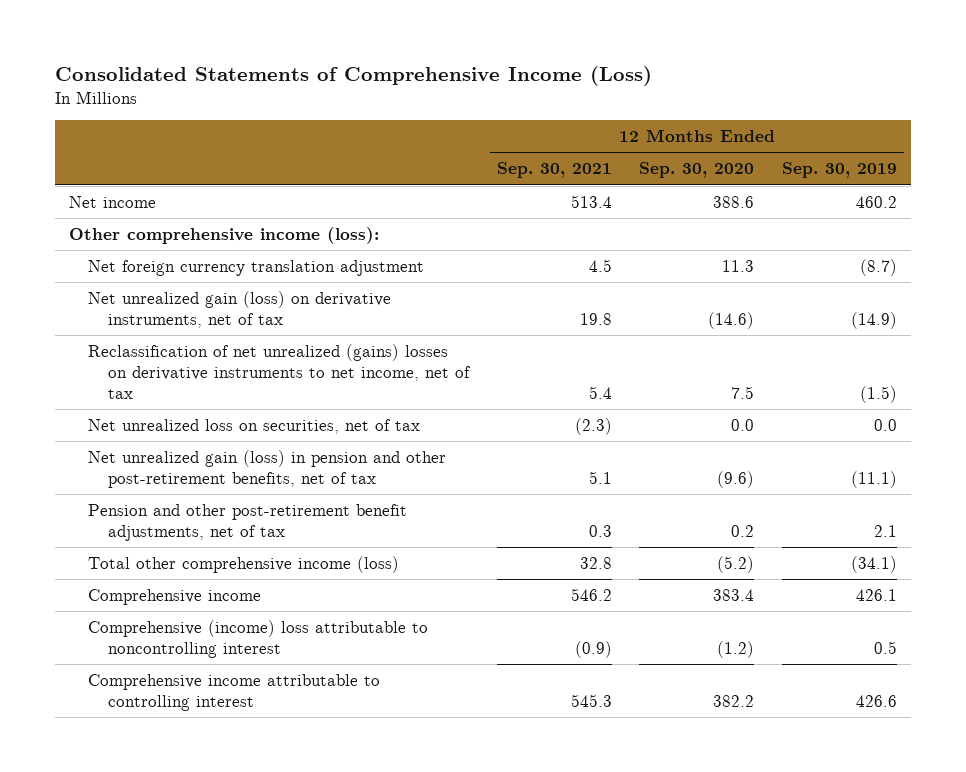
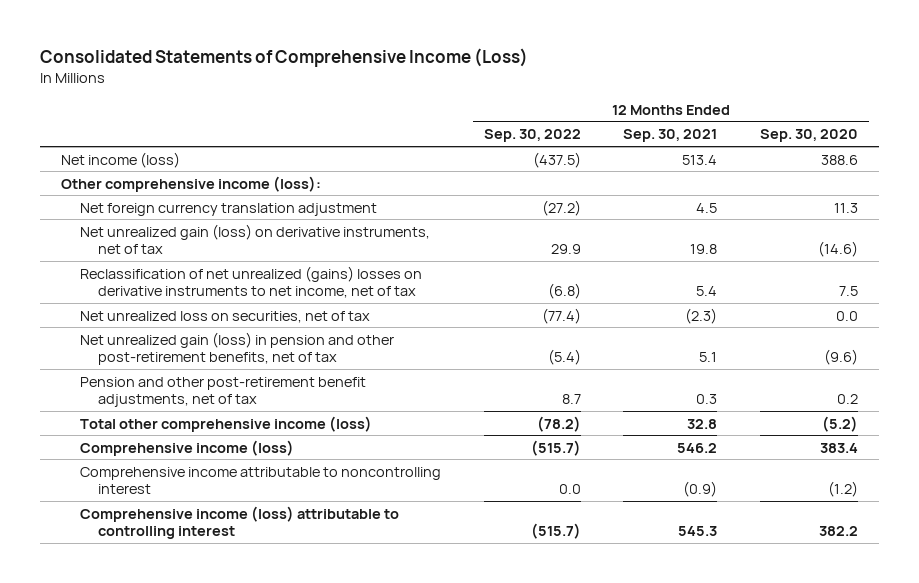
[782,162,898,179] Sep. 30, 2019 -> none
none -> [483,129,581,143] Sep. 30, 2022
[68,195,156,208] Net income -> [61,151,181,168] Net income (loss)
[88,588,262,605] Comprehensive income -> [79,439,294,456] Comprehensive income (loss)
[88,619,429,658] Comprehensive (income) loss attributable to noncontrolling interest -> [79,466,441,495] Comprehensive income attributable to noncontrolling interest
[88,673,381,711] Comprehensive income attributable to controlling interest -> [79,505,399,540] Comprehensive income (loss) attributable to controlling interest

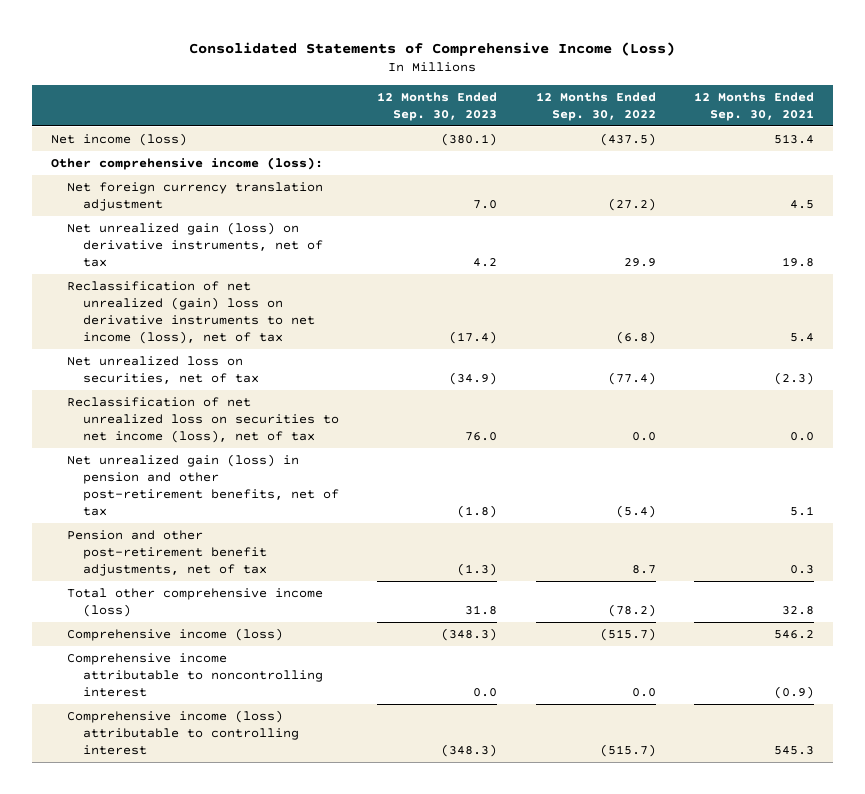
[760,129,859,143] Sep. 30, 2020 -> none
none -> [377,91,498,122] 12 Months Ended Sep. 30, 2023
[79,265,422,299] Reclassification of net unrealized (gains) losses on derivative instruments to net income, net of tax -> [66,280,316,345] Reclassification of net unrealized (gain) loss on derivative instruments to net income (loss), net of tax
none -> [66,396,340,444] Reclassification of net unrealized loss on securities to net income (loss), net of tax

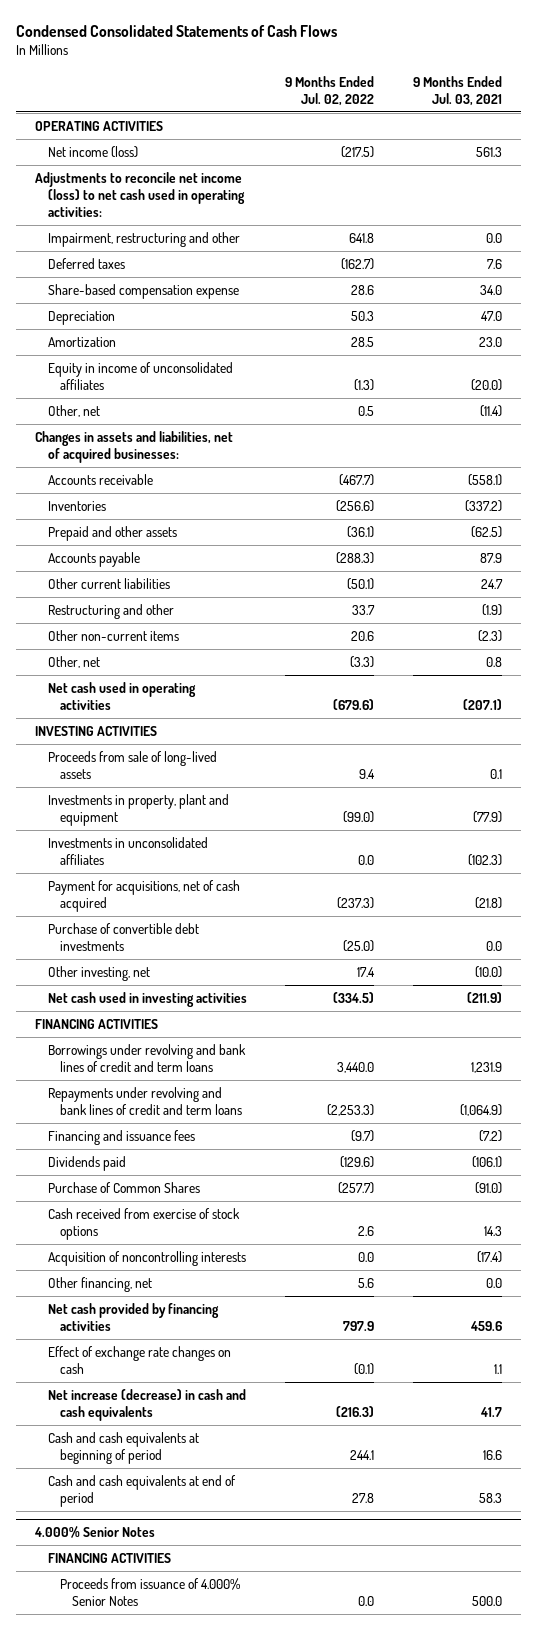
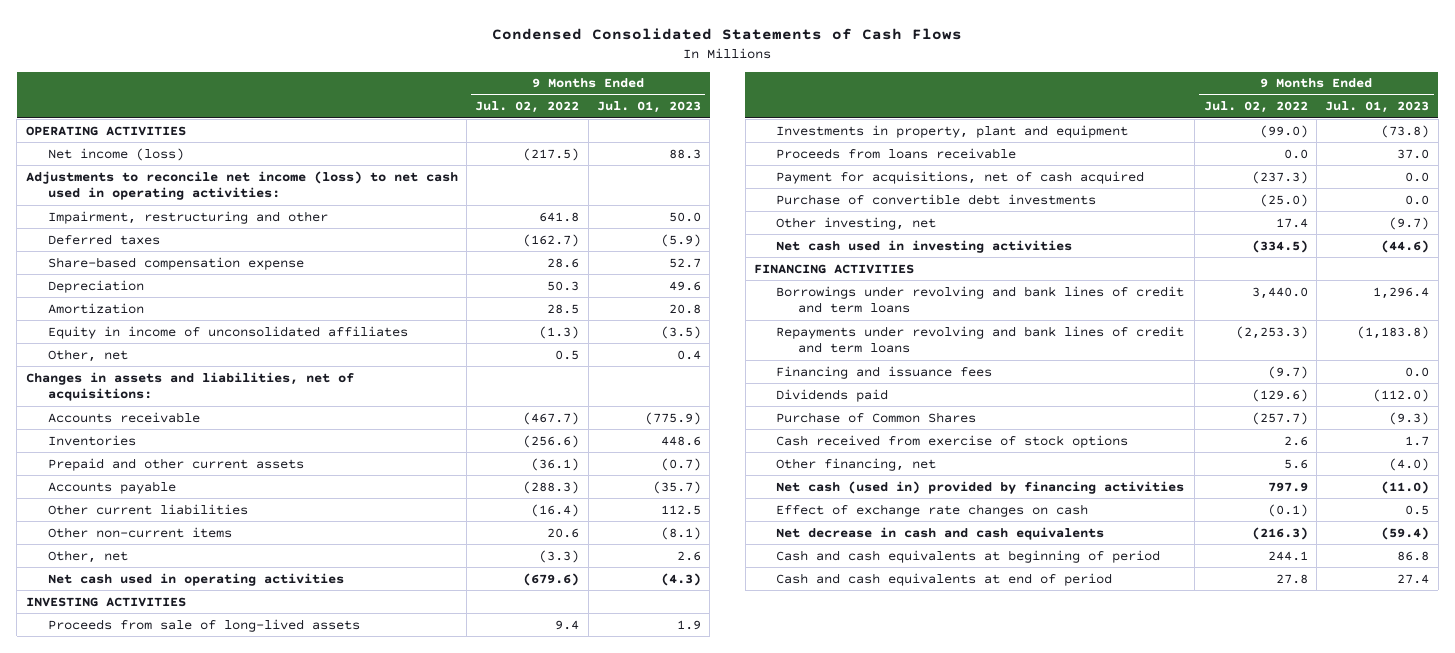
[412,75,502,106] 9 Months Ended Jul. 03, 2021 -> none
none -> [596,101,701,114] Jul. 01, 2023
[35,430,234,463] Changes in assets and liabilities, net of acquired businesses: -> [25,371,354,402] Changes in assets and liabilities, net of acquisitions:
[47,525,177,541] Prepaid and other assets -> [47,457,304,471] Prepaid and other current assets
[47,603,174,619] Restructuring and other -> none
[347,577,375,590] (50.1) -> [531,503,580,517] (16.4)
[47,836,208,865] Investments in unconsolidated affiliates -> none
none -> [776,147,1017,159] Proceeds from loans receivable
[47,1250,246,1266] Acquisition of noncontrolling interests -> none
[47,1302,219,1331] Net cash provided by financing activities -> [776,480,1185,494] Net cash (used in) provided by financing activities
[47,1388,246,1421] Net increase (decrease) in cash and cash equivalents -> [776,526,1105,540] Net decrease in cash and cash equivalents
[34,1526,156,1539] 4.000% Senior Notes -> none
[47,1552,171,1563] FINANCING ACTIVITIES -> none
[59,1577,240,1606] Proceeds from issuance of 4.000% Senior Notes -> none

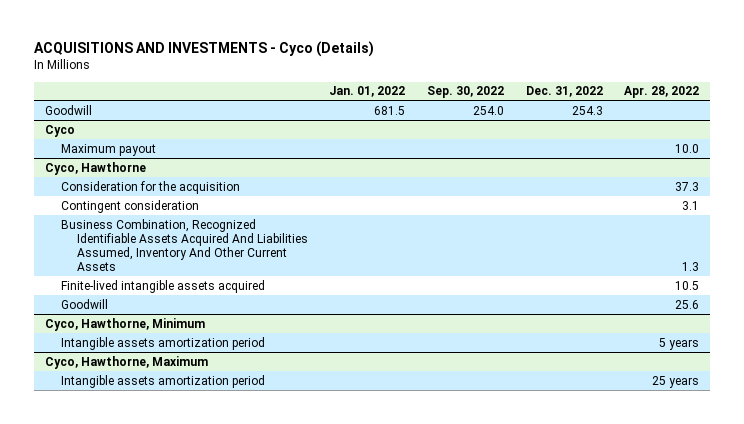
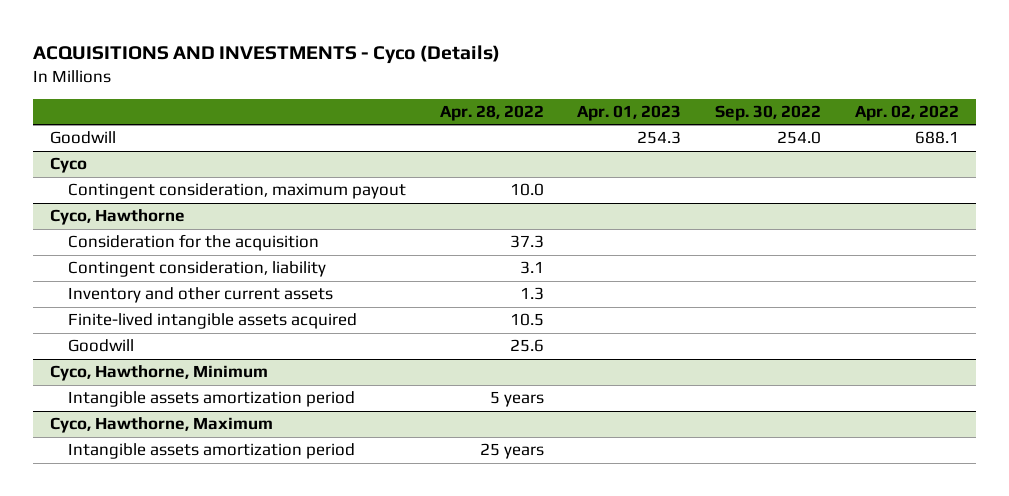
[329,86,406,98] Jan. 01, 2022 -> none
[525,86,603,98] Dec. 31, 2022 -> none
none -> [577,104,682,121] Apr. 01, 2023
none -> [855,104,960,121] Apr. 02, 2022
[60,143,156,156] Maximum payout -> [67,183,406,200] Contingent consideration, maximum payout
[60,199,199,213] Contingent consideration -> [67,261,326,278] Contingent consideration, liability
[60,218,308,272] Business Combination, Recognized Identifiable Assets Acquired And Liabilities Assumed, Inventory And Other Current Assets -> [67,287,333,304] Inventory and other current assets

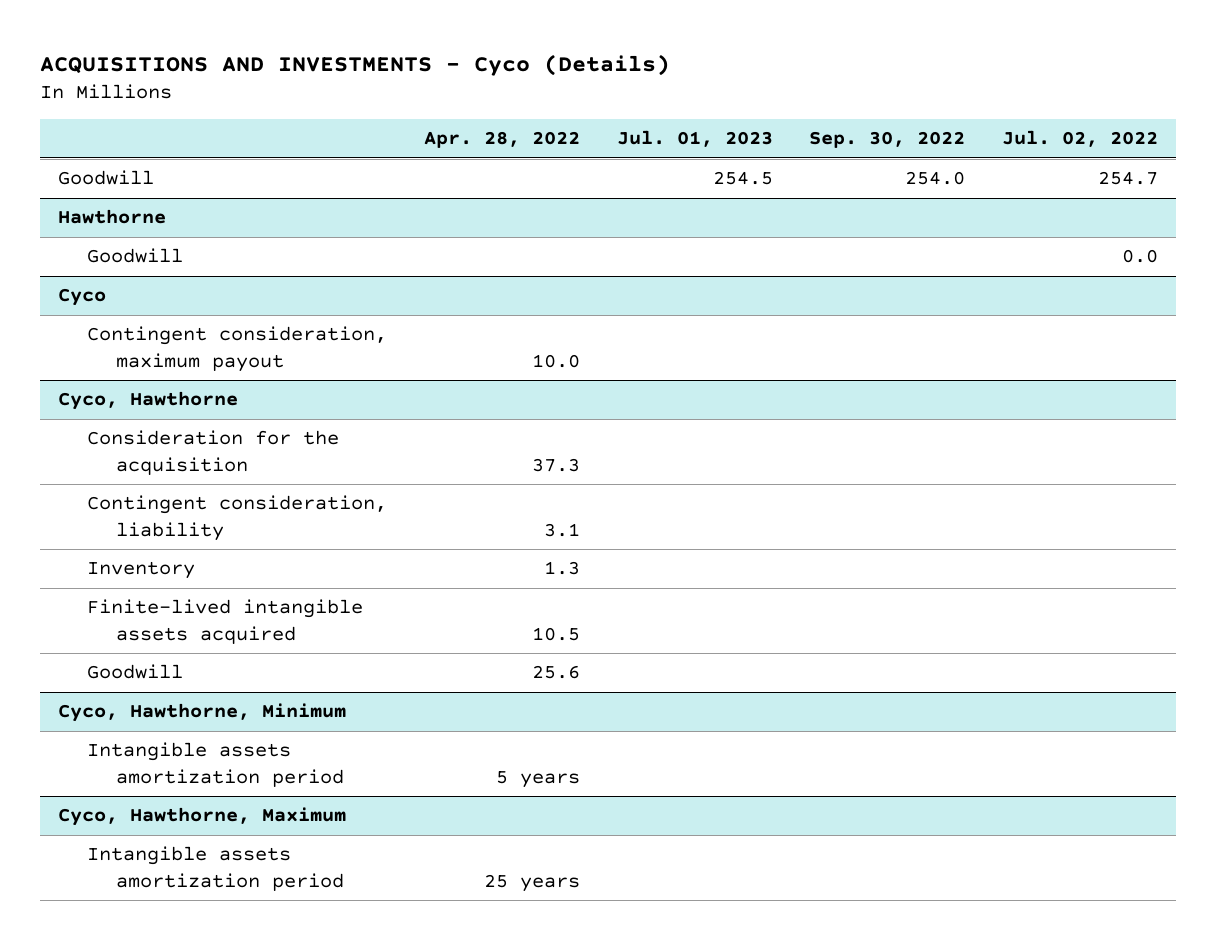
[577,104,682,121] Apr. 01, 2023 -> none
[855,104,960,121] Apr. 02, 2022 -> none
none -> [616,130,773,148] Jul. 01, 2023
none -> [1001,130,1158,148] Jul. 02, 2022
none -> [57,209,166,225] Hawthorne
none -> [87,248,184,264] Goodwill
[67,287,333,304] Inventory and other current assets -> [87,561,196,580] Inventory

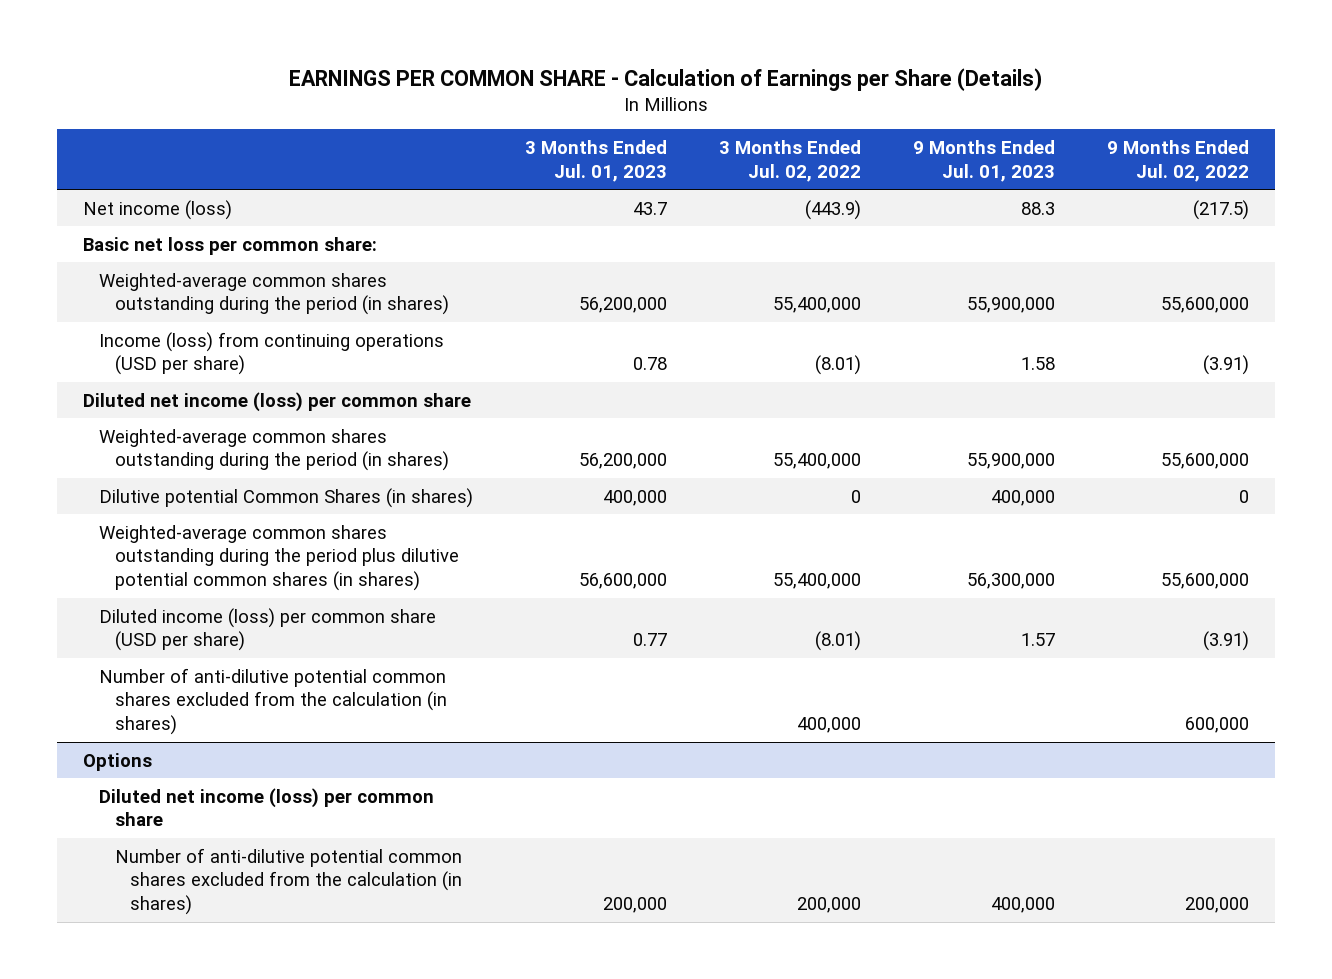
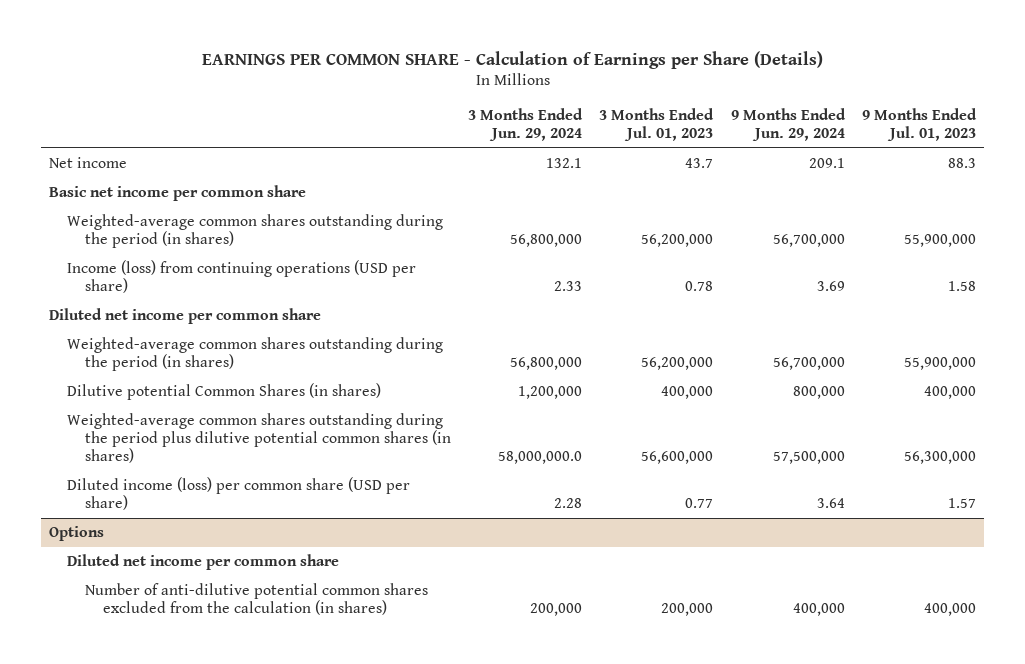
[718,140,861,182] 3 Months Ended Jul. 02, 2022 -> none
[1106,140,1249,182] 9 Months Ended Jul. 02, 2022 -> none
none -> [468,107,584,141] 3 Months Ended Jun. 29, 2024
none -> [730,107,846,141] 9 Months Ended Jun. 29, 2024
[83,199,233,220] Net income (loss) -> [49,157,128,169] Net income
[83,236,378,255] Basic net loss per common share: -> [49,185,307,202] Basic net income per common share
[83,391,472,412] Diluted net income (loss) per common share -> [49,308,322,325] Diluted net income per common share
[98,667,447,736] Number of anti-dilutive potential common shares excluded from the calculation (in shares) -> none
[98,787,434,827] Diluted net income (loss) per common share -> [67,554,340,571] Diluted net income per common share

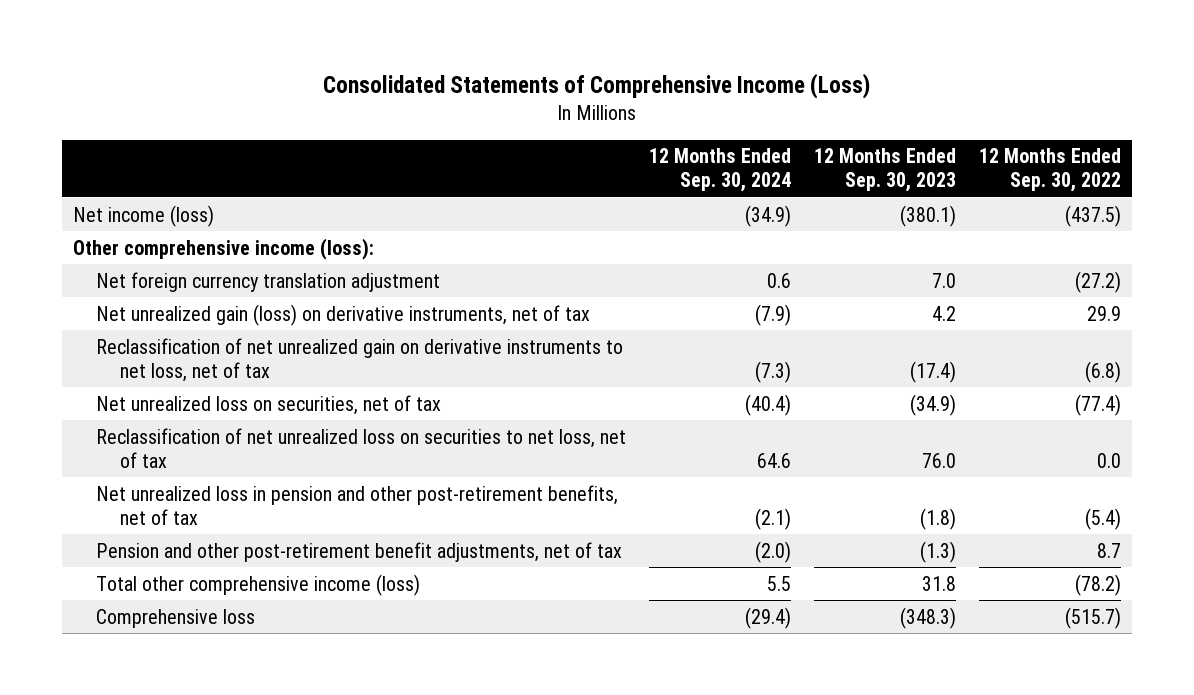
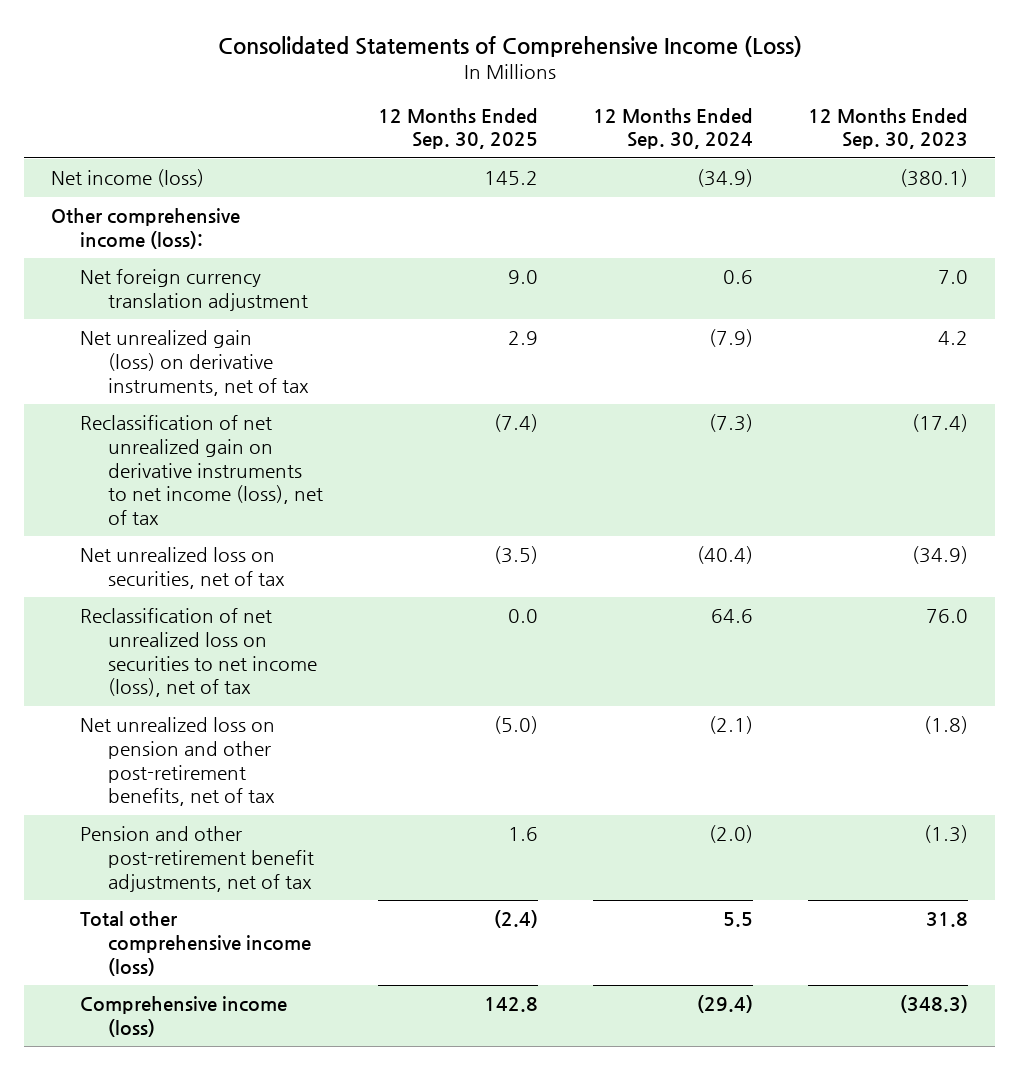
[978,148,1121,193] 12 Months Ended Sep. 30, 2022 -> none
none -> [377,107,538,150] 12 Months Ended Sep. 30, 2025
[96,337,624,382] Reclassification of net unrealized gain on derivative instruments to net loss, net of tax -> [79,415,323,525] Reclassification of net unrealized gain on derivative instruments to net income (loss), net of tax
[96,427,627,468] Reclassification of net unrealized loss on securities to net loss, net of tax -> [79,608,317,698] Reclassification of net unrealized loss on securities to net income (loss), net of tax
[96,484,619,525] Net unrealized loss in pension and other post-retirement benefits, net of tax -> [79,717,275,807] Net unrealized loss on pension and other post-retirement benefits, net of tax
[96,608,256,628] Comprehensive loss -> [79,996,287,1037] Comprehensive income (loss)

